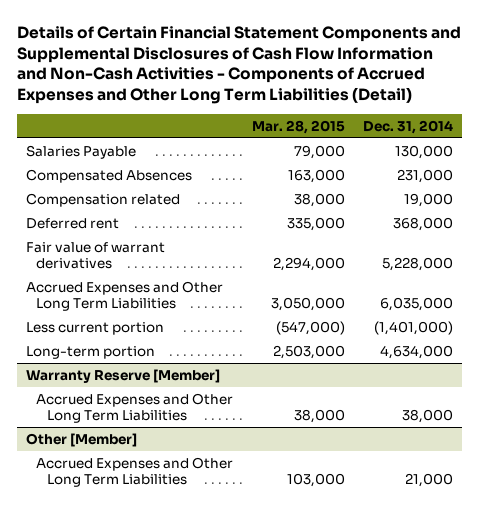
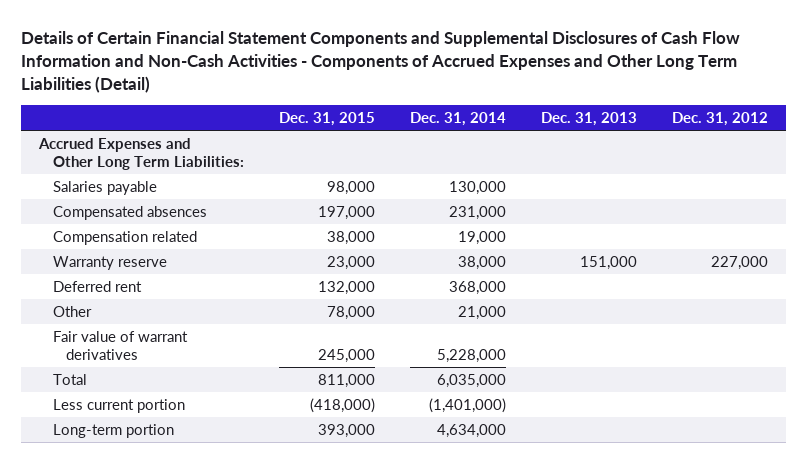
[251,119,345,134] Mar. 28, 2015 -> none
none -> [278,112,375,127] Dec. 31, 2015
none -> [541,112,638,127] Dec. 31, 2013
none -> [672,112,769,127] Dec. 31, 2012
none -> [37,137,244,170] Accrued Expenses and Other Long Term Liabilities:
[26,144,137,159] Salaries Payable -> [52,180,157,195] Salaries payable
[26,168,193,183] Compensated Absences -> [52,205,207,220] Compensated absences
none -> [52,255,167,270] Warranty reserve
none -> [52,305,92,317] Other
[26,280,224,312] Accrued Expenses and Other Long Term Liabilities -> [52,373,87,385] Total
[26,368,221,383] Warranty Reserve [Member] -> none
[36,392,234,424] Accrued Expenses and Other Long Term Liabilities -> none
[26,432,138,447] Other [Member] -> none
[36,456,234,488] Accrued Expenses and Other Long Term Liabilities -> none

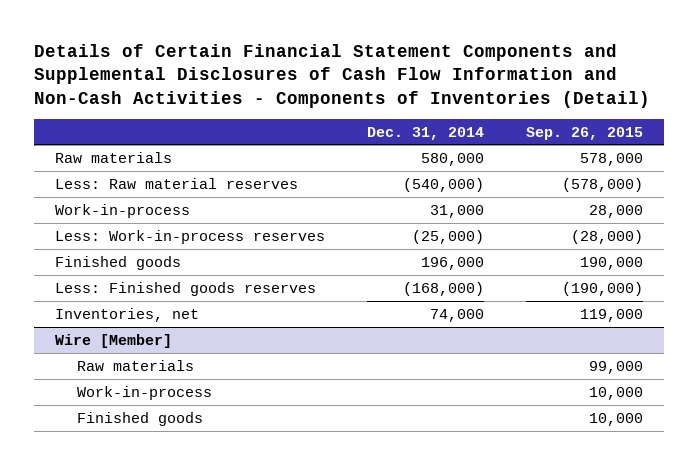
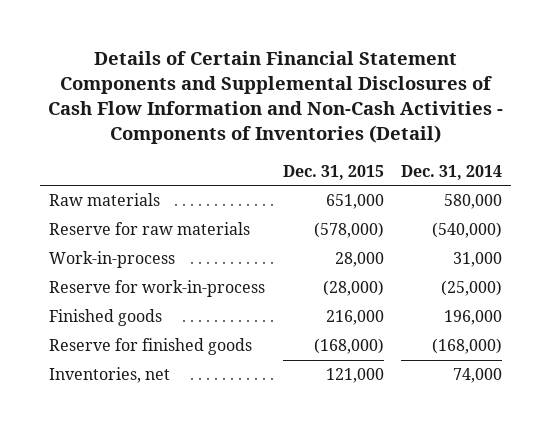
[525,126,643,140] Sep. 26, 2015 -> none
none -> [282,164,384,180] Dec. 31, 2015
[54,177,298,189] Less: Raw material reserves -> [48,222,250,236] Reserve for raw materials
[54,229,325,244] Less: Work-in-process reserves -> [48,280,265,298] Reserve for work-in-process
[54,281,316,296] Less: Finished goods reserves -> [48,338,252,356] Reserve for finished goods
[54,333,172,348] Wire [Member] -> none
[76,359,194,371] Raw materials -> none
[76,385,212,400] Work-in-process -> none
[76,411,203,426] Finished goods -> none

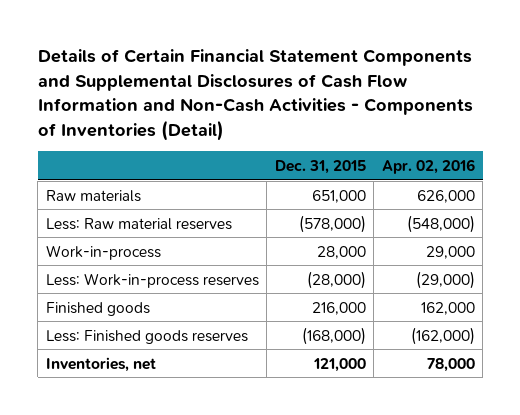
[401,164,503,180] Dec. 31, 2014 -> none
none -> [381,158,475,174] Apr. 02, 2016
[48,222,250,236] Reserve for raw materials -> [45,217,232,230] Less: Raw material reserves
[48,280,265,298] Reserve for work-in-process -> [45,272,259,288] Less: Work-in-process reserves
[48,338,252,356] Reserve for finished goods -> [45,329,248,344] Less: Finished goods reserves

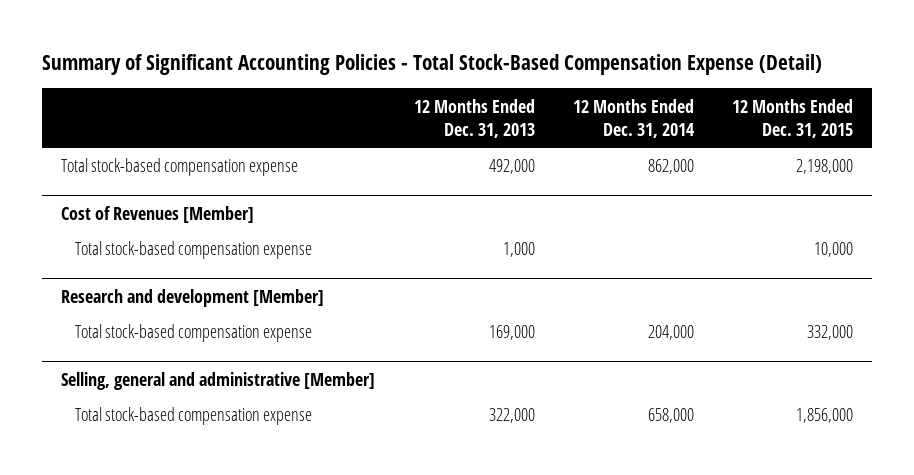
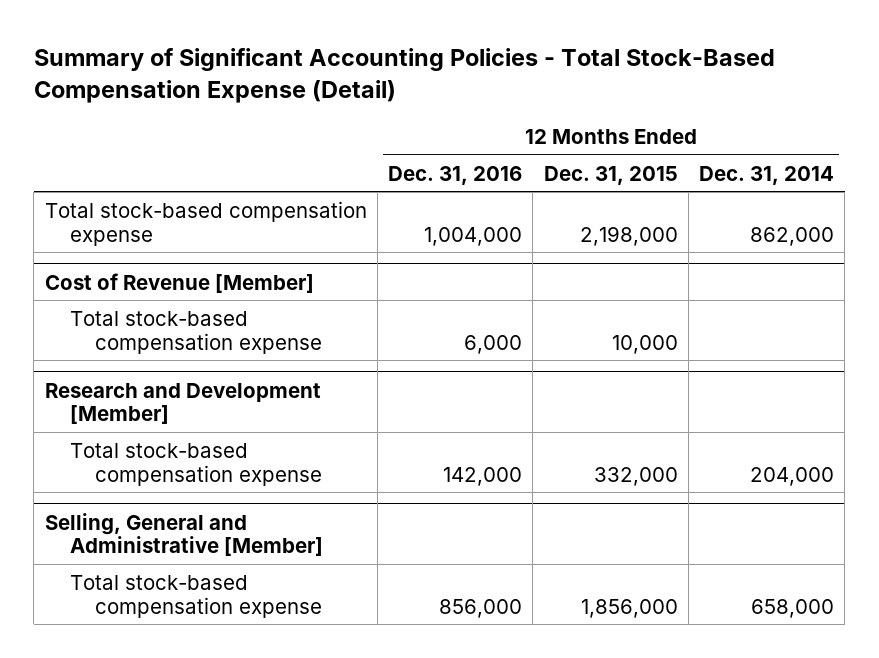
[413,98,535,139] 12 Months Ended Dec. 31, 2013 -> none
none -> [388,165,523,185] Dec. 31, 2016
[61,205,255,223] Cost of Revenues [Member] -> [44,272,314,293] Cost of Revenue [Member]
[61,288,325,307] Research and development [Member] -> [44,382,321,425] Research and Development [Member]
[61,371,376,390] Selling, general and administrative [Member] -> [44,512,323,557] Selling, General and Administrative [Member]

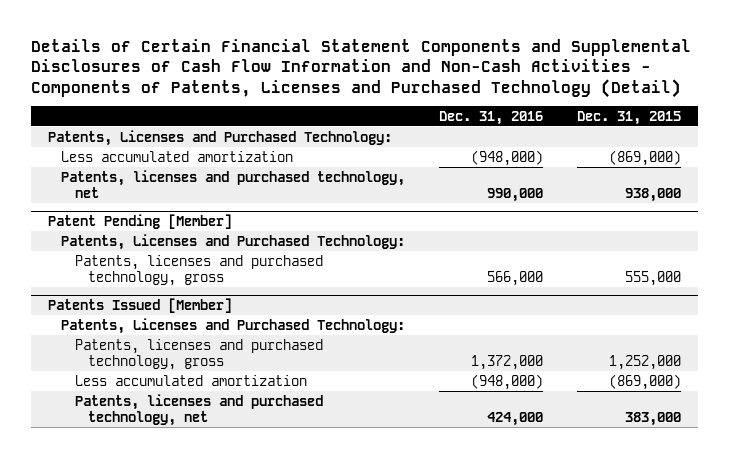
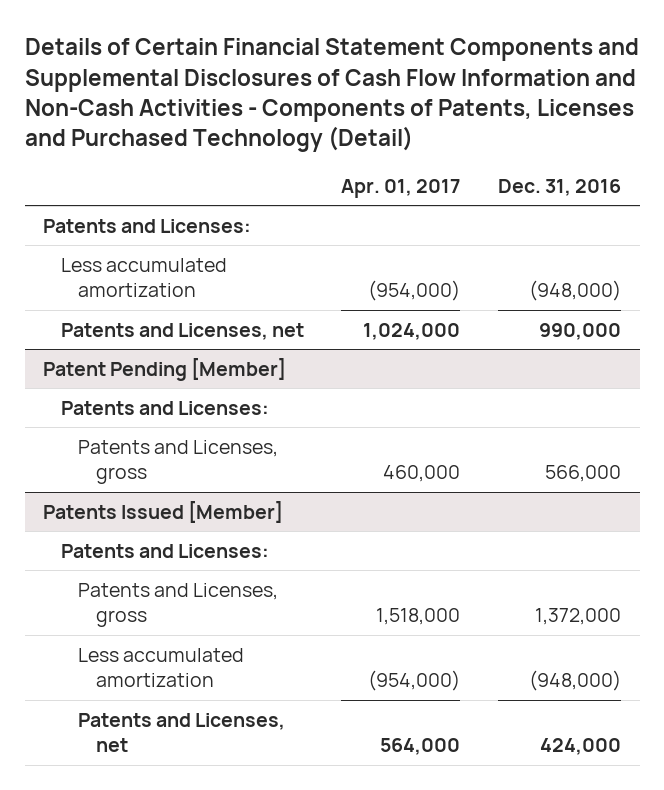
[577,110,682,125] Dec. 31, 2015 -> none
none -> [341,178,461,198] Apr. 01, 2017
[47,129,392,146] Patents, Licenses and Purchased Technology: -> [43,218,252,233] Patents and Licenses:
[61,169,406,199] Patents, licenses and purchased technology, net -> [60,322,304,340] Patents and Licenses, net
[61,233,406,250] Patents, Licenses and Purchased Technology: -> [60,400,269,415] Patents and Licenses:
[74,254,323,287] Patents, licenses and purchased technology, gross -> [78,439,279,485] Patents and Licenses, gross
[61,317,406,334] Patents, Licenses and Purchased Technology: -> [60,543,269,558] Patents and Licenses:
[74,338,323,371] Patents, licenses and purchased technology, gross -> [78,582,279,628] Patents and Licenses, gross
[74,393,323,427] Patents, licenses and purchased technology, net -> [78,712,286,753] Patents and Licenses, net

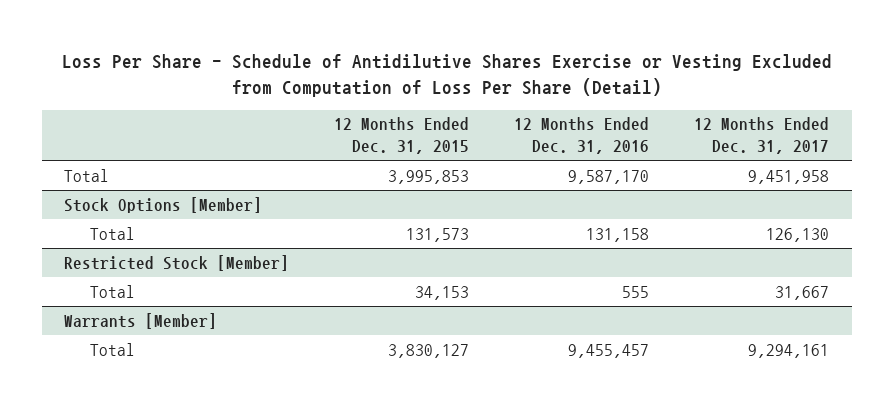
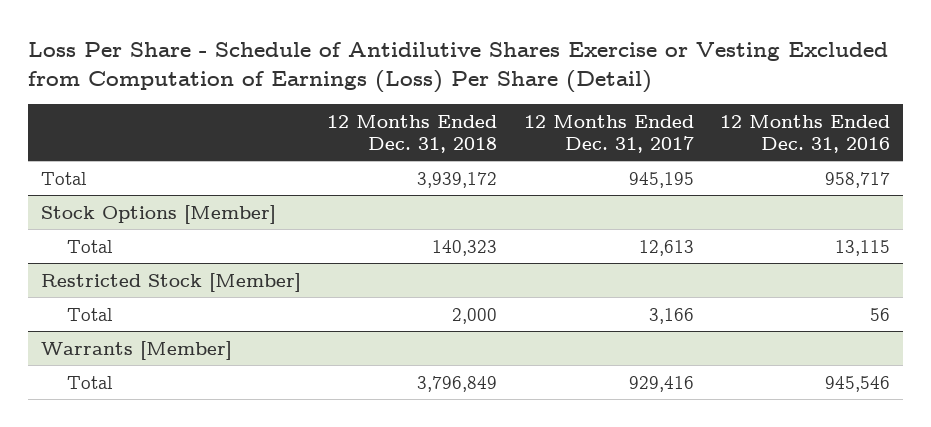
[61,54,832,98] Loss Per Share - Schedule of Antidilutive Shares Exercise or Vesting Excluded from Computation of Loss Per Share (Detail) -> [27,41,888,93] Loss Per Share - Schedule of Antidilutive Shares Exercise or Vesting Excluded from Computation of Earnings (Loss) Per Share (Detail)
[334,117,470,154] 12 Months Ended Dec. 31, 2015 -> none
none -> [327,114,498,153] 12 Months Ended Dec. 31, 2018
[568,169,650,184] 9,587,170 -> [824,171,890,188] 958,717
[748,169,830,184] 9,451,958 -> [628,171,694,188] 945,195
[586,227,650,242] 131,158 -> [834,239,890,256] 13,115
[766,227,830,242] 126,130 -> [638,239,694,256] 12,613
[622,285,650,298] 555 -> [869,307,890,321] 56
[775,285,830,300] 31,667 -> [648,307,694,324] 3,166
[568,343,650,358] 9,455,457 -> [824,375,890,392] 945,546
[748,343,830,358] 9,294,161 -> [628,375,694,392] 929,416

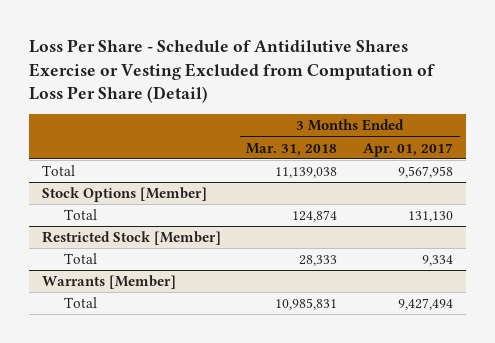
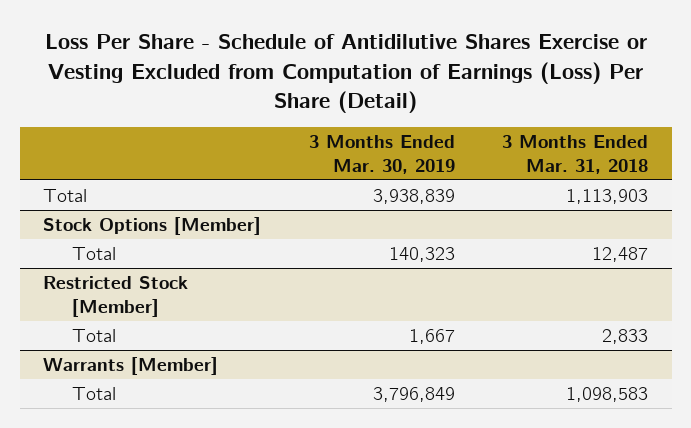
[28,39,435,104] Loss Per Share - Schedule of Antidilutive Shares Exercise or Vesting Excluded from Computation of Loss Per Share (Detail) -> [44,34,647,113] Loss Per Share - Schedule of Antidilutive Shares Exercise or Vesting Excluded from Computation of Earnings (Loss) Per Share (Detail)
[363,142,454,157] Apr. 01, 2017 -> none
none -> [308,134,455,174] 3 Months Ended Mar. 30, 2019
[275,167,338,179] 11,139,038 -> [565,189,648,205] 1,113,903
[292,210,338,223] 124,874 -> [591,247,648,263] 12,487
[299,255,338,267] 28,333 -> [601,329,648,345] 2,833
[275,298,338,311] 10,985,831 -> [565,387,648,403] 1,098,583

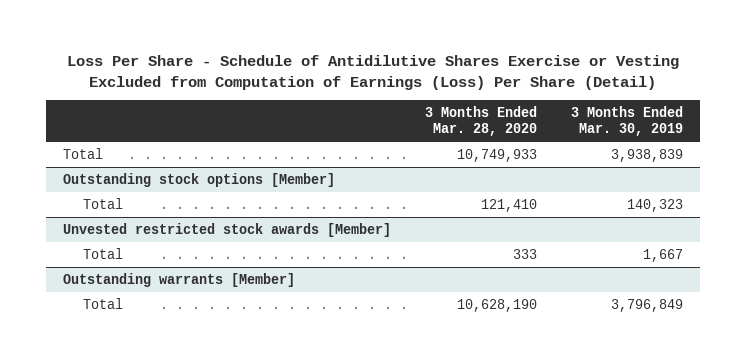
[501,134,648,174] 3 Months Ended Mar. 31, 2018 -> none
none -> [424,106,537,137] 3 Months Ended Mar. 28, 2020
[43,217,262,236] Stock Options [Member] -> [62,172,335,187] Outstanding stock options [Member]
[43,276,189,317] Restricted Stock [Member] -> [62,222,391,237] Unvested restricted stock awards [Member]
[43,357,219,376] Warrants [Member] -> [62,272,295,287] Outstanding warrants [Member]

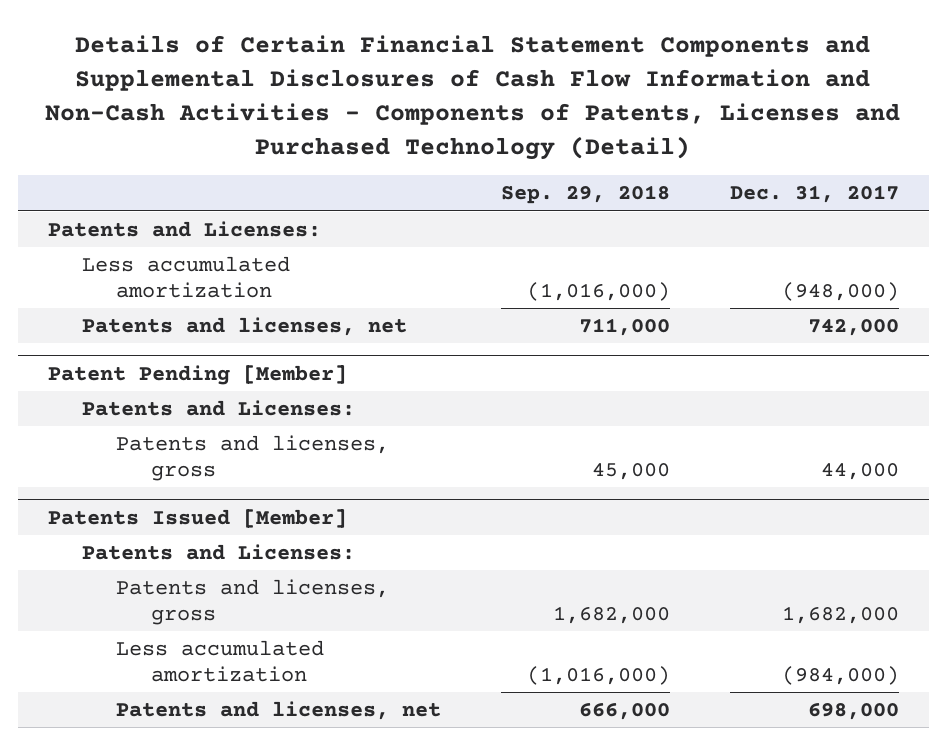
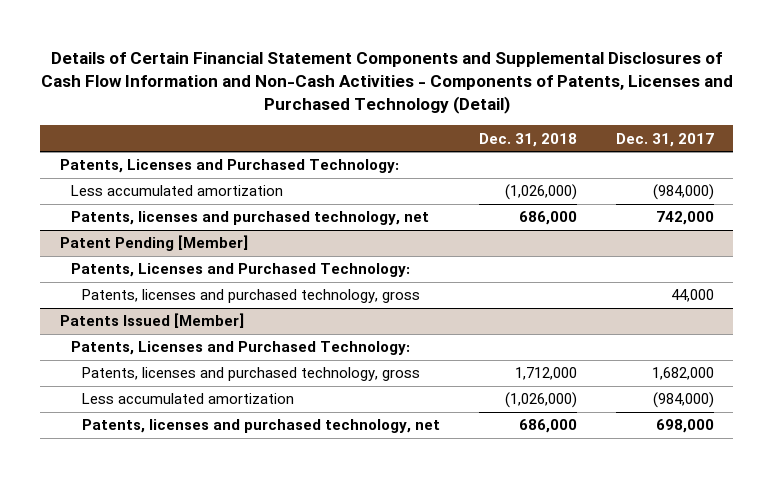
[501,185,671,205] Sep. 29, 2018 -> none
none -> [478,132,577,147] Dec. 31, 2018
[47,220,321,237] Patents and Licenses: -> [59,159,399,174] Patents, Licenses and Purchased Technology:
[781,281,899,301] (948,000) -> [652,184,714,201] (984,000)
[82,316,408,336] Patents and licenses, net -> [71,211,430,226] Patents, licenses and purchased technology, net
[82,399,356,416] Patents and Licenses: -> [71,263,411,278] Patents, Licenses and Purchased Technology:
[116,434,390,481] Patents and licenses, gross -> [82,289,421,304] Patents, licenses and purchased technology, gross
[82,543,356,560] Patents and Licenses: -> [71,341,411,356] Patents, Licenses and Purchased Technology:
[116,578,390,625] Patents and licenses, gross -> [82,367,421,382] Patents, licenses and purchased technology, gross
[116,700,442,720] Patents and licenses, net -> [82,419,441,434] Patents, licenses and purchased technology, net

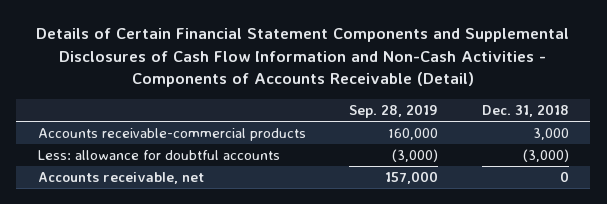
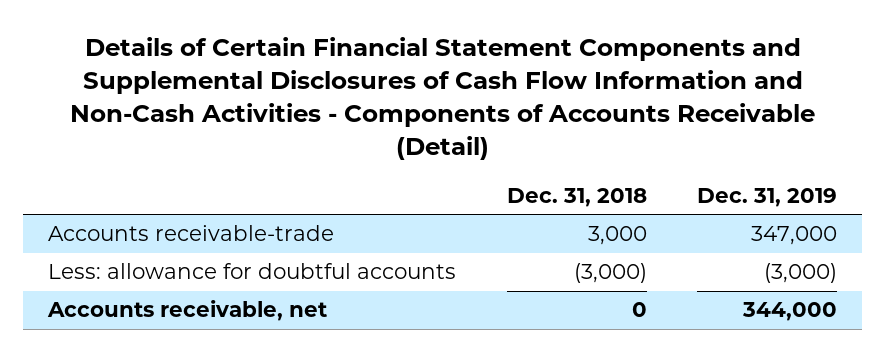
[349,103,439,118] Sep. 28, 2019 -> none
none -> [697,187,838,207] Dec. 31, 2019
[38,128,307,142] Accounts receivable-commercial products -> [48,225,335,242] Accounts receivable-trade

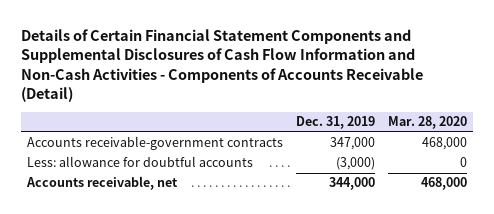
[506,187,647,207] Dec. 31, 2018 -> none
none -> [387,116,467,130] Mar. 28, 2020
[48,225,335,242] Accounts receivable-trade -> [27,136,284,151] Accounts receivable-government contracts

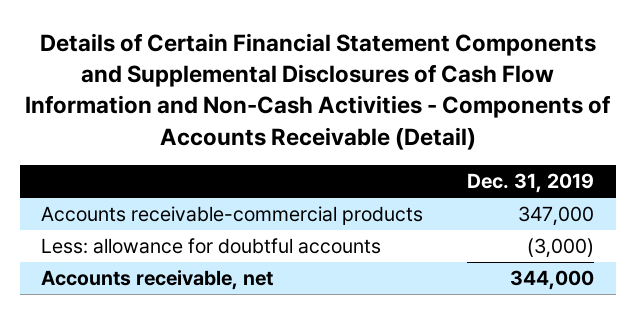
[387,116,467,130] Mar. 28, 2020 -> none
[27,136,284,151] Accounts receivable-government contracts -> [41,206,424,226] Accounts receivable-commercial products

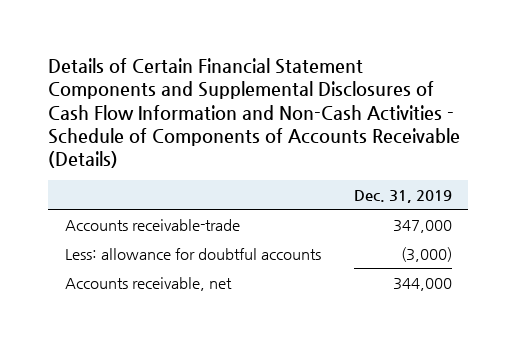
[24,32,611,150] Details of Certain Financial Statement Components and Supplemental Disclosures of Cash Flow Information and Non-Cash Activities - Components of Accounts Receivable (Detail) -> [48,57,461,169] Details of Certain Financial Statement Components and Supplemental Disclosures of Cash Flow Information and Non-Cash Activities - Schedule of Components of Accounts Receivable (Details)
[41,206,424,226] Accounts receivable-commercial products -> [64,218,240,231] Accounts receivable-trade

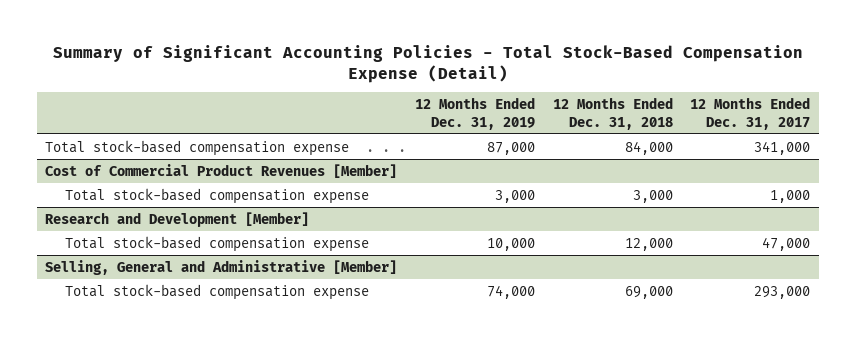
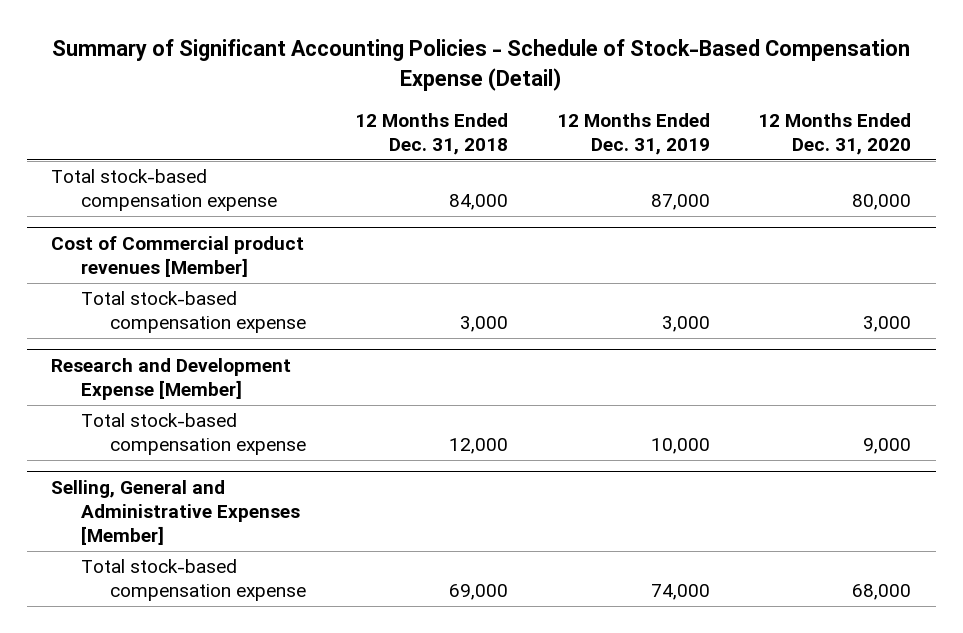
[52,44,803,83] Summary of Significant Accounting Policies - Total Stock-Based Compensation Expense (Detail) -> [52,39,911,91] Summary of Significant Accounting Policies - Schedule of Stock-Based Compensation Expense (Detail)
[690,97,811,130] 12 Months Ended Dec. 31, 2017 -> none
none -> [758,112,912,155] 12 Months Ended Dec. 31, 2020
[45,163,398,178] Cost of Commercial Product Revenues [Member] -> [51,236,305,278] Cost of Commercial product revenues [Member]
[45,211,310,227] Research and Development [Member] -> [51,358,292,401] Research and Development Expense [Member]
[45,259,398,275] Selling, General and Administrative [Member] -> [51,480,300,546] Selling, General and Administrative Expenses [Member]

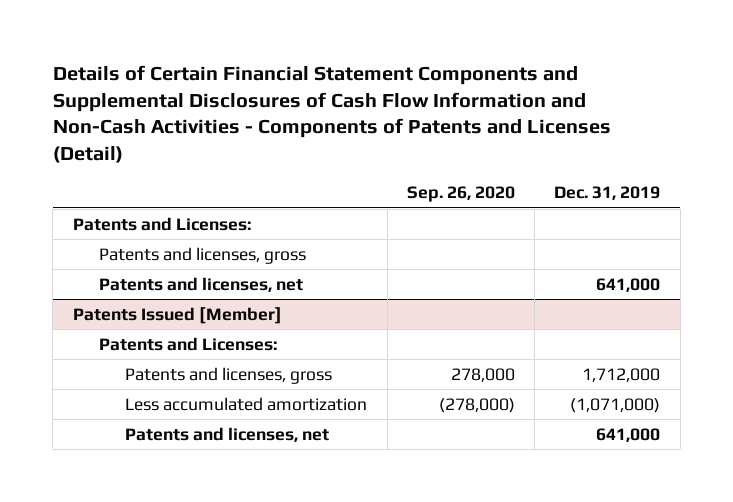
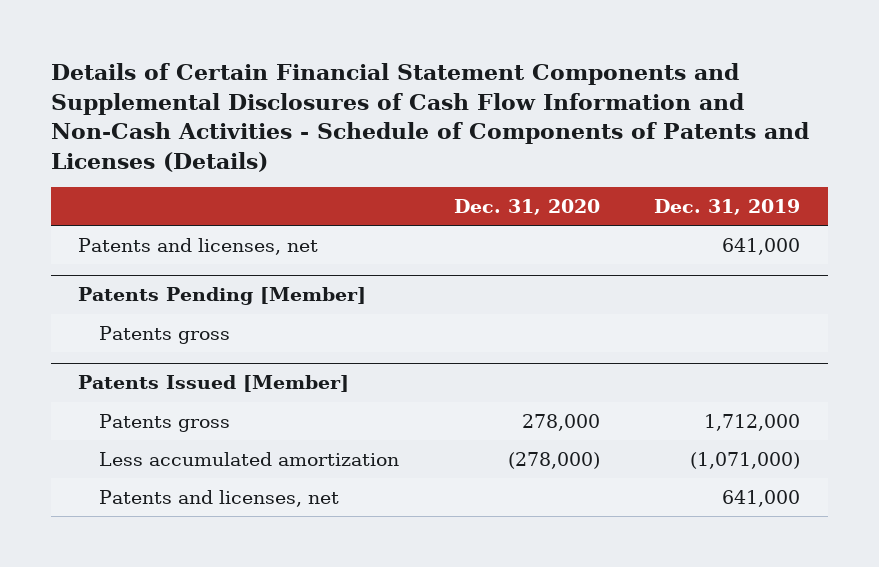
[52,64,611,164] Details of Certain Financial Statement Components and Supplemental Disclosures of Cash Flow Information and Non-Cash Activities - Components of Patents and Licenses (Detail) -> [50,63,809,172] Details of Certain Financial Statement Components and Supplemental Disclosures of Cash Flow Information and Non-Cash Activities - Schedule of Components of Patents and Licenses (Details)
[406,186,515,203] Sep. 26, 2020 -> none
none -> [453,199,600,216] Dec. 31, 2020
[72,216,251,231] Patents and Licenses: -> none
[99,246,307,264] Patents and licenses, gross -> none
none -> [78,287,367,306] Patents Pending [Member]
none -> [99,325,231,344] Patents gross
[99,336,278,351] Patents and Licenses: -> none
[125,366,333,384] Patents and licenses, gross -> [99,413,231,432] Patents gross

